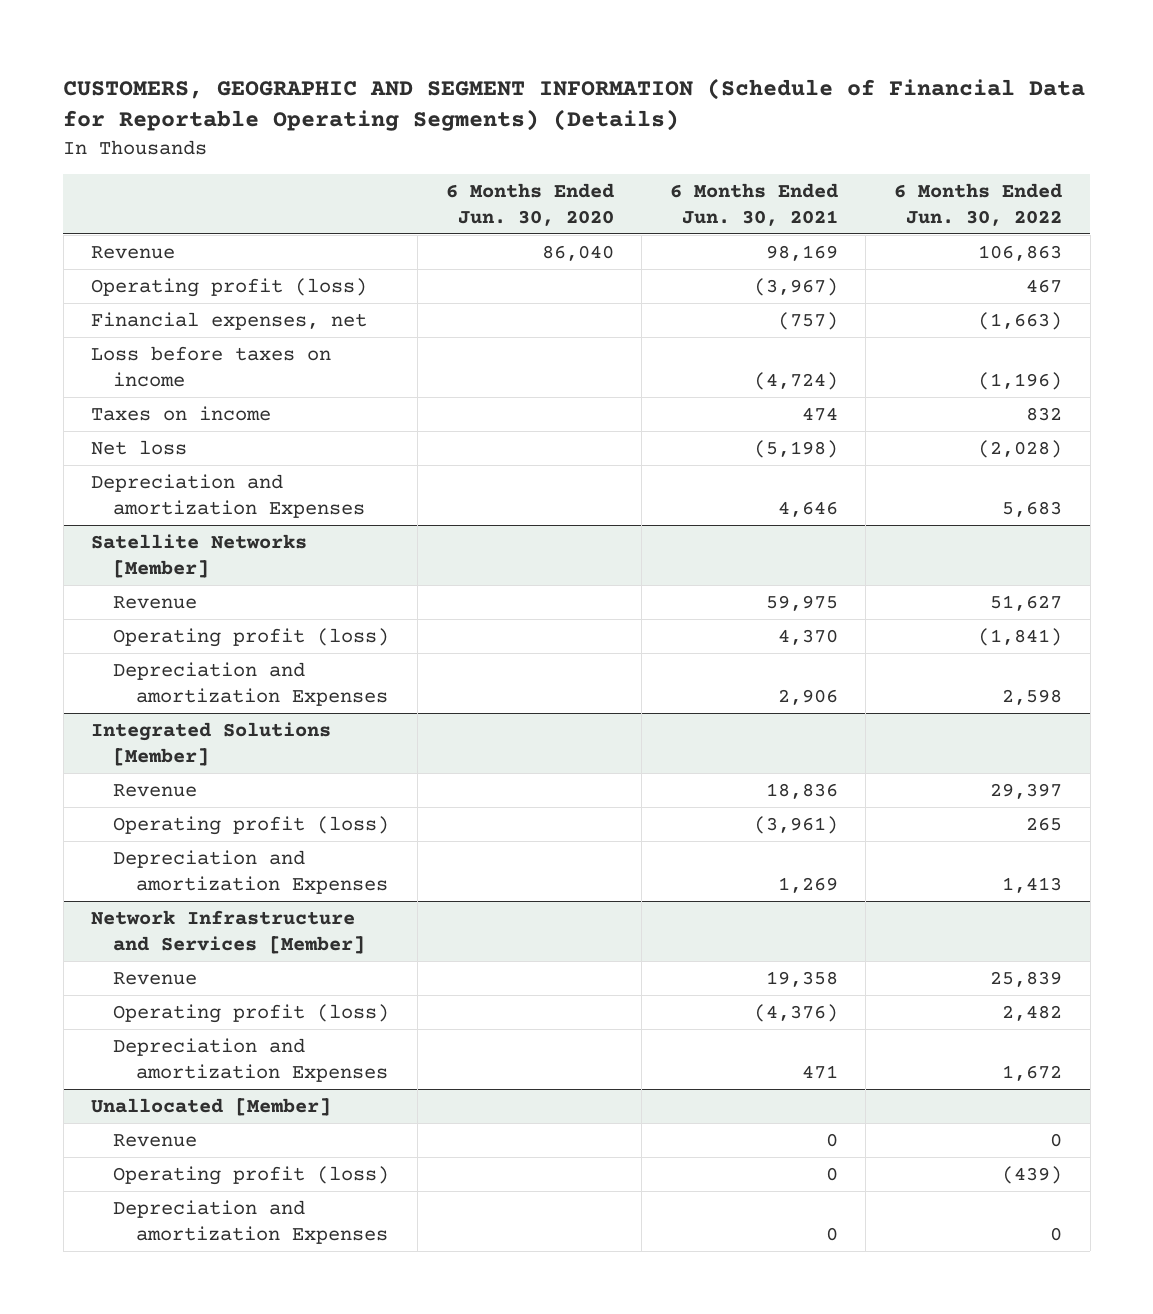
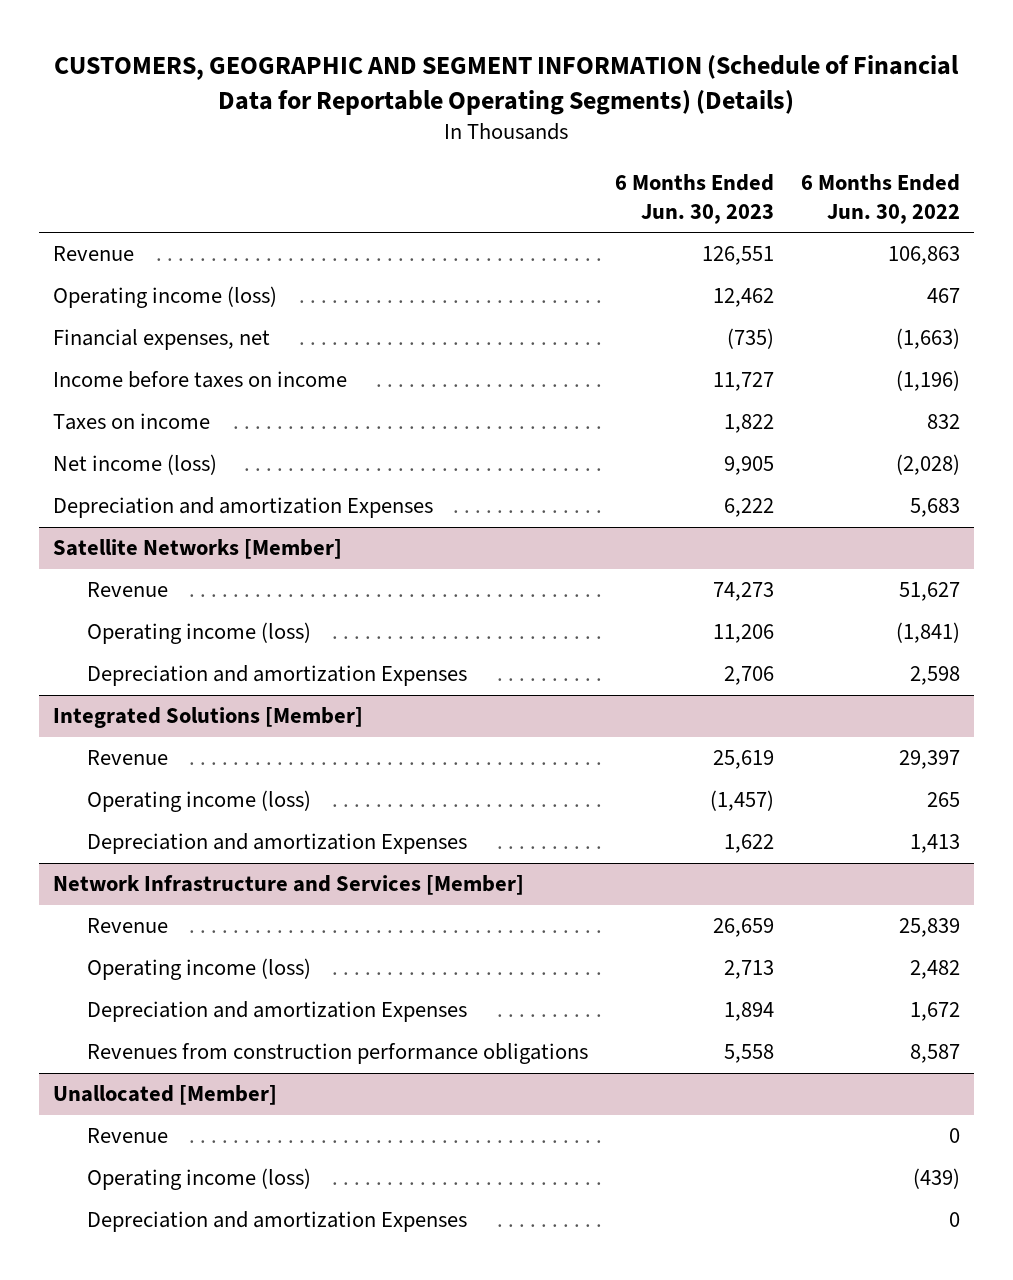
[445,182,614,226] 6 Months Ended Jun. 30, 2020 -> none
[669,182,838,226] 6 Months Ended Jun. 30, 2021 -> none
none -> [615,174,775,224] 6 Months Ended Jun. 30, 2023
[91,277,368,297] Operating profit (loss) -> [52,286,277,309] Operating income (loss)
[91,345,332,387] Loss before taxes on income -> [52,371,347,389] Income before taxes on income
[91,439,188,455] Net loss -> [52,454,217,476] Net income (loss)
[113,627,390,647] Operating profit (loss) -> [87,622,312,645] Operating income (loss)
[113,815,390,835] Operating profit (loss) -> [87,790,312,813] Operating income (loss)
[113,1003,390,1023] Operating profit (loss) -> [87,958,312,981] Operating income (loss)
none -> [87,1043,589,1065] Revenues from construction performance obligations
[113,1165,390,1185] Operating profit (loss) -> [87,1168,312,1191] Operating income (loss)

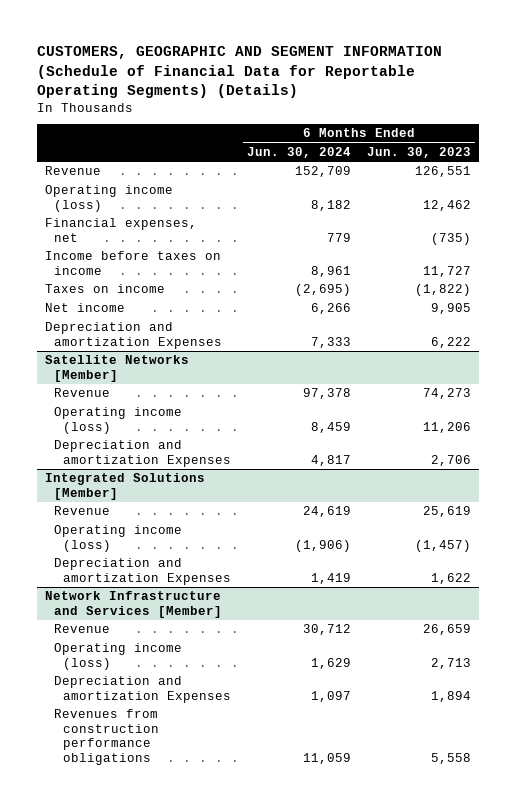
[801,174,961,224] 6 Months Ended Jun. 30, 2022 -> none
none -> [247,146,352,158] Jun. 30, 2024
[724,414,775,434] 1,822 -> [415,284,472,297] (1,822)
[52,454,217,476] Net income (loss) -> [45,303,126,313] Net income
[52,1085,277,1106] Unallocated [Member] -> none
[87,1128,169,1144] Revenue -> none
[87,1168,312,1191] Operating income (loss) -> none
[87,1211,468,1233] Depreciation and amortization Expenses -> none

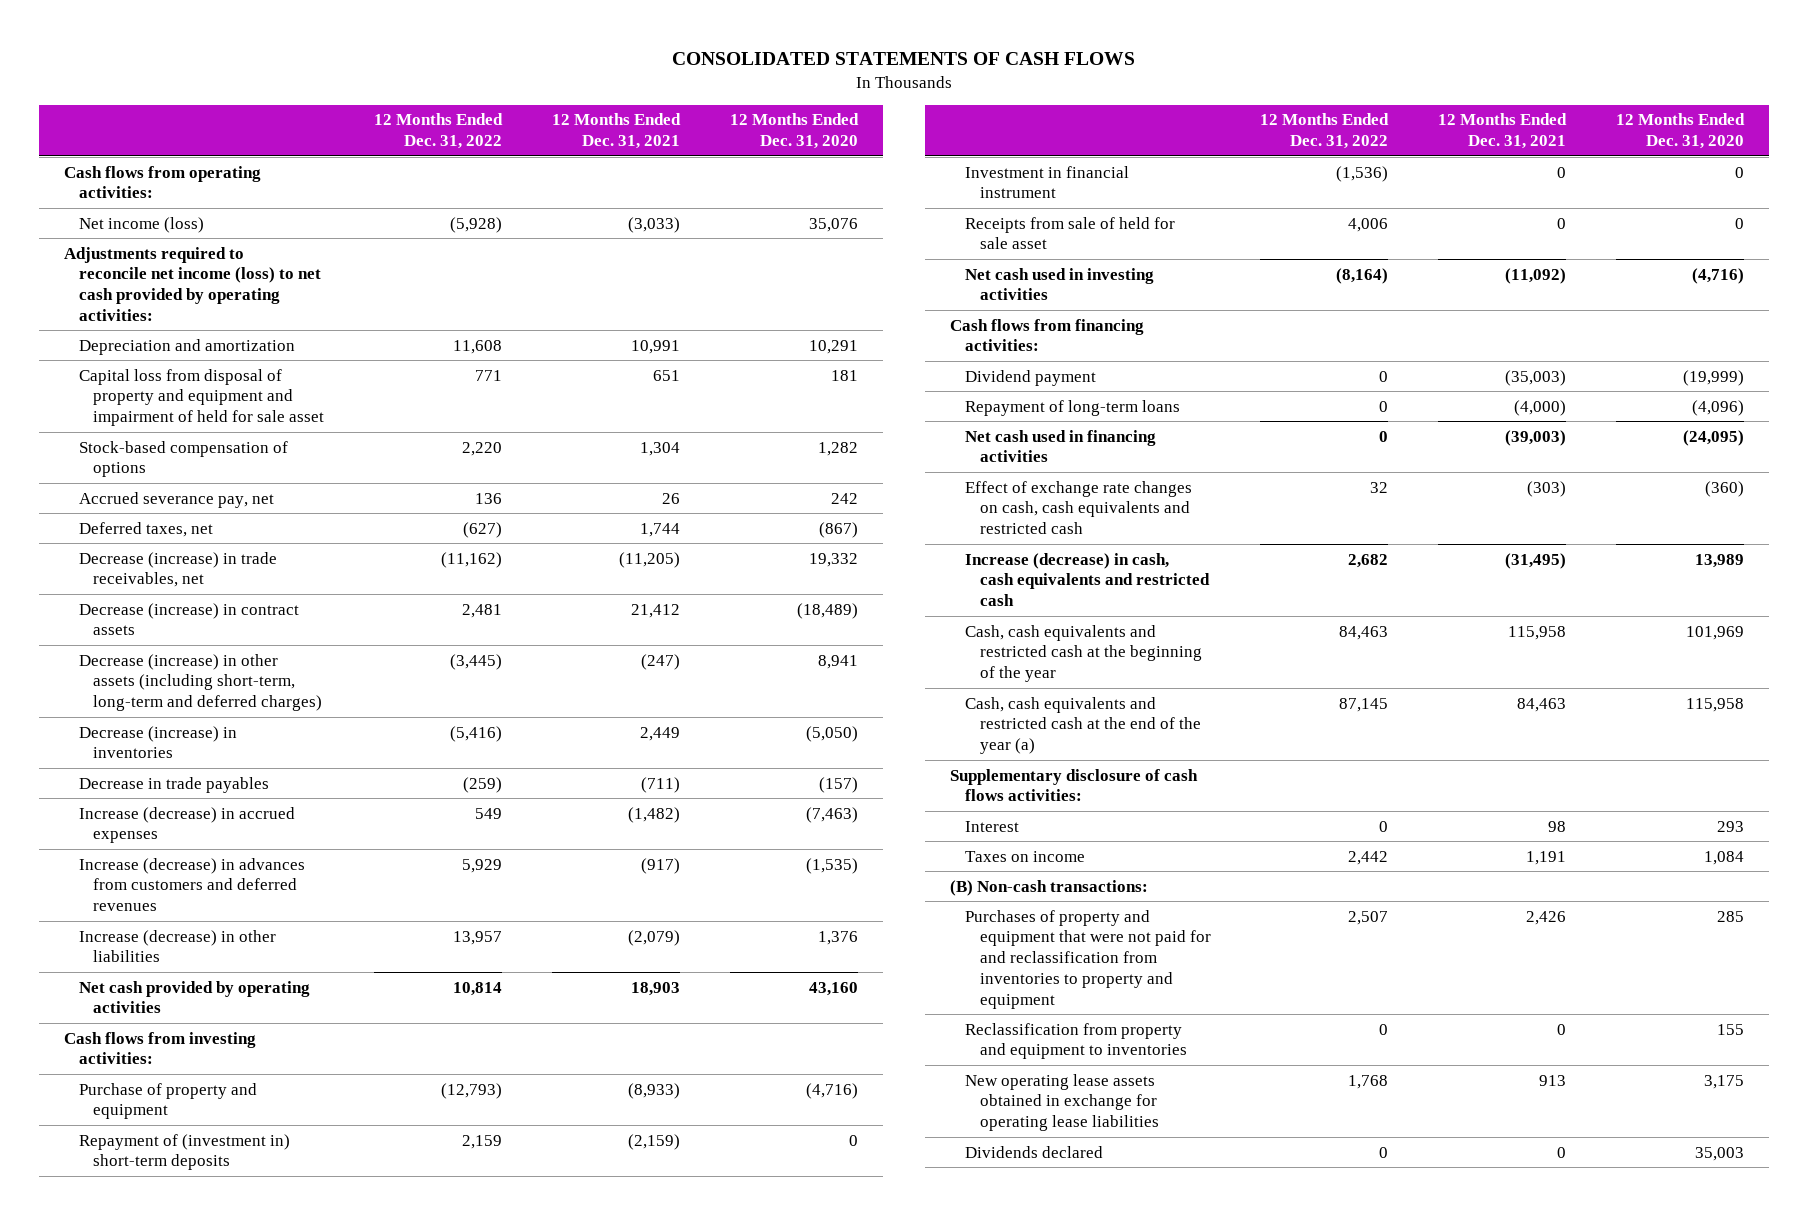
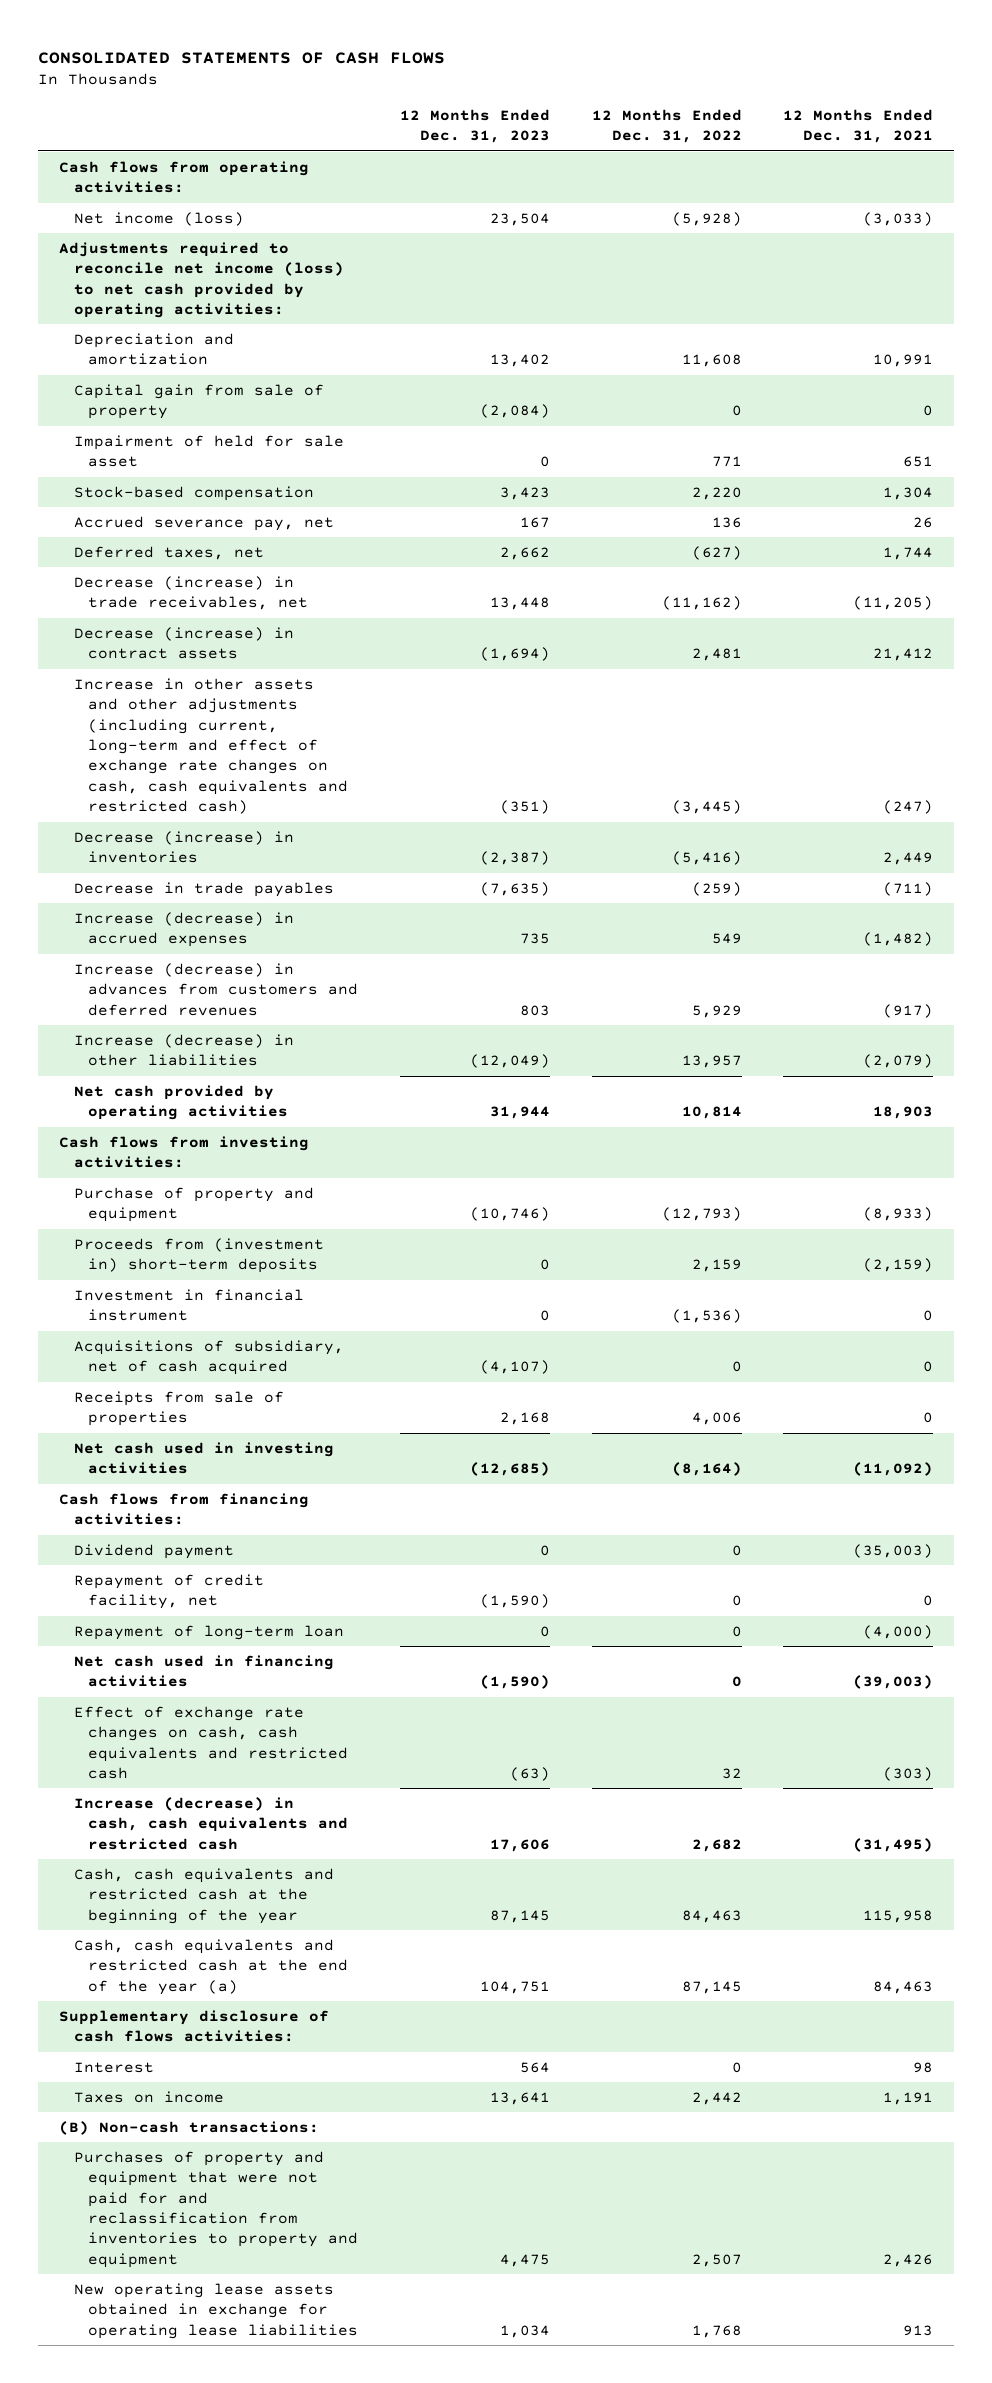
[729,113,859,150] 12 Months Ended Dec. 31, 2020 -> none
none -> [400,108,551,144] 12 Months Ended Dec. 31, 2023
none -> [73,383,324,420] Capital gain from sale of property
[78,368,325,427] Capital loss from disposal of property and equipment and impairment of held for sale asset -> [73,434,344,468] Impairment of held for sale asset
[78,440,288,478] Stock-based compensation of options -> [73,485,314,501] Stock-based compensation
[78,653,323,712] Decrease (increase) in other assets (including short-term, long-term and deferred charges) -> [73,677,349,815] Increase in other assets and other adjustments (including current, long-term and effect of exchange rate changes on cash, cash equivalents and restricted cash)
[78,1133,290,1171] Repayment of (investment in) short-term deposits -> [73,1237,324,1274] Proceeds from (investment in) short-term deposits
none -> [73,1339,344,1376] Acquisitions of subsidiary, net of cash acquired
[964,216,1175,250] Receipts from sale of held for sale asset -> [73,1390,284,1427] Receipts from sale of properties
none -> [73,1573,264,1610] Repayment of credit facility, net
[964,399,1180,416] Repayment of long-term loans -> [73,1624,344,1640] Repayment of long-term loan
[964,1022,1187,1060] Reclassification from property and equipment to inventories -> none
[964,1145,1103,1158] Dividends declared -> none

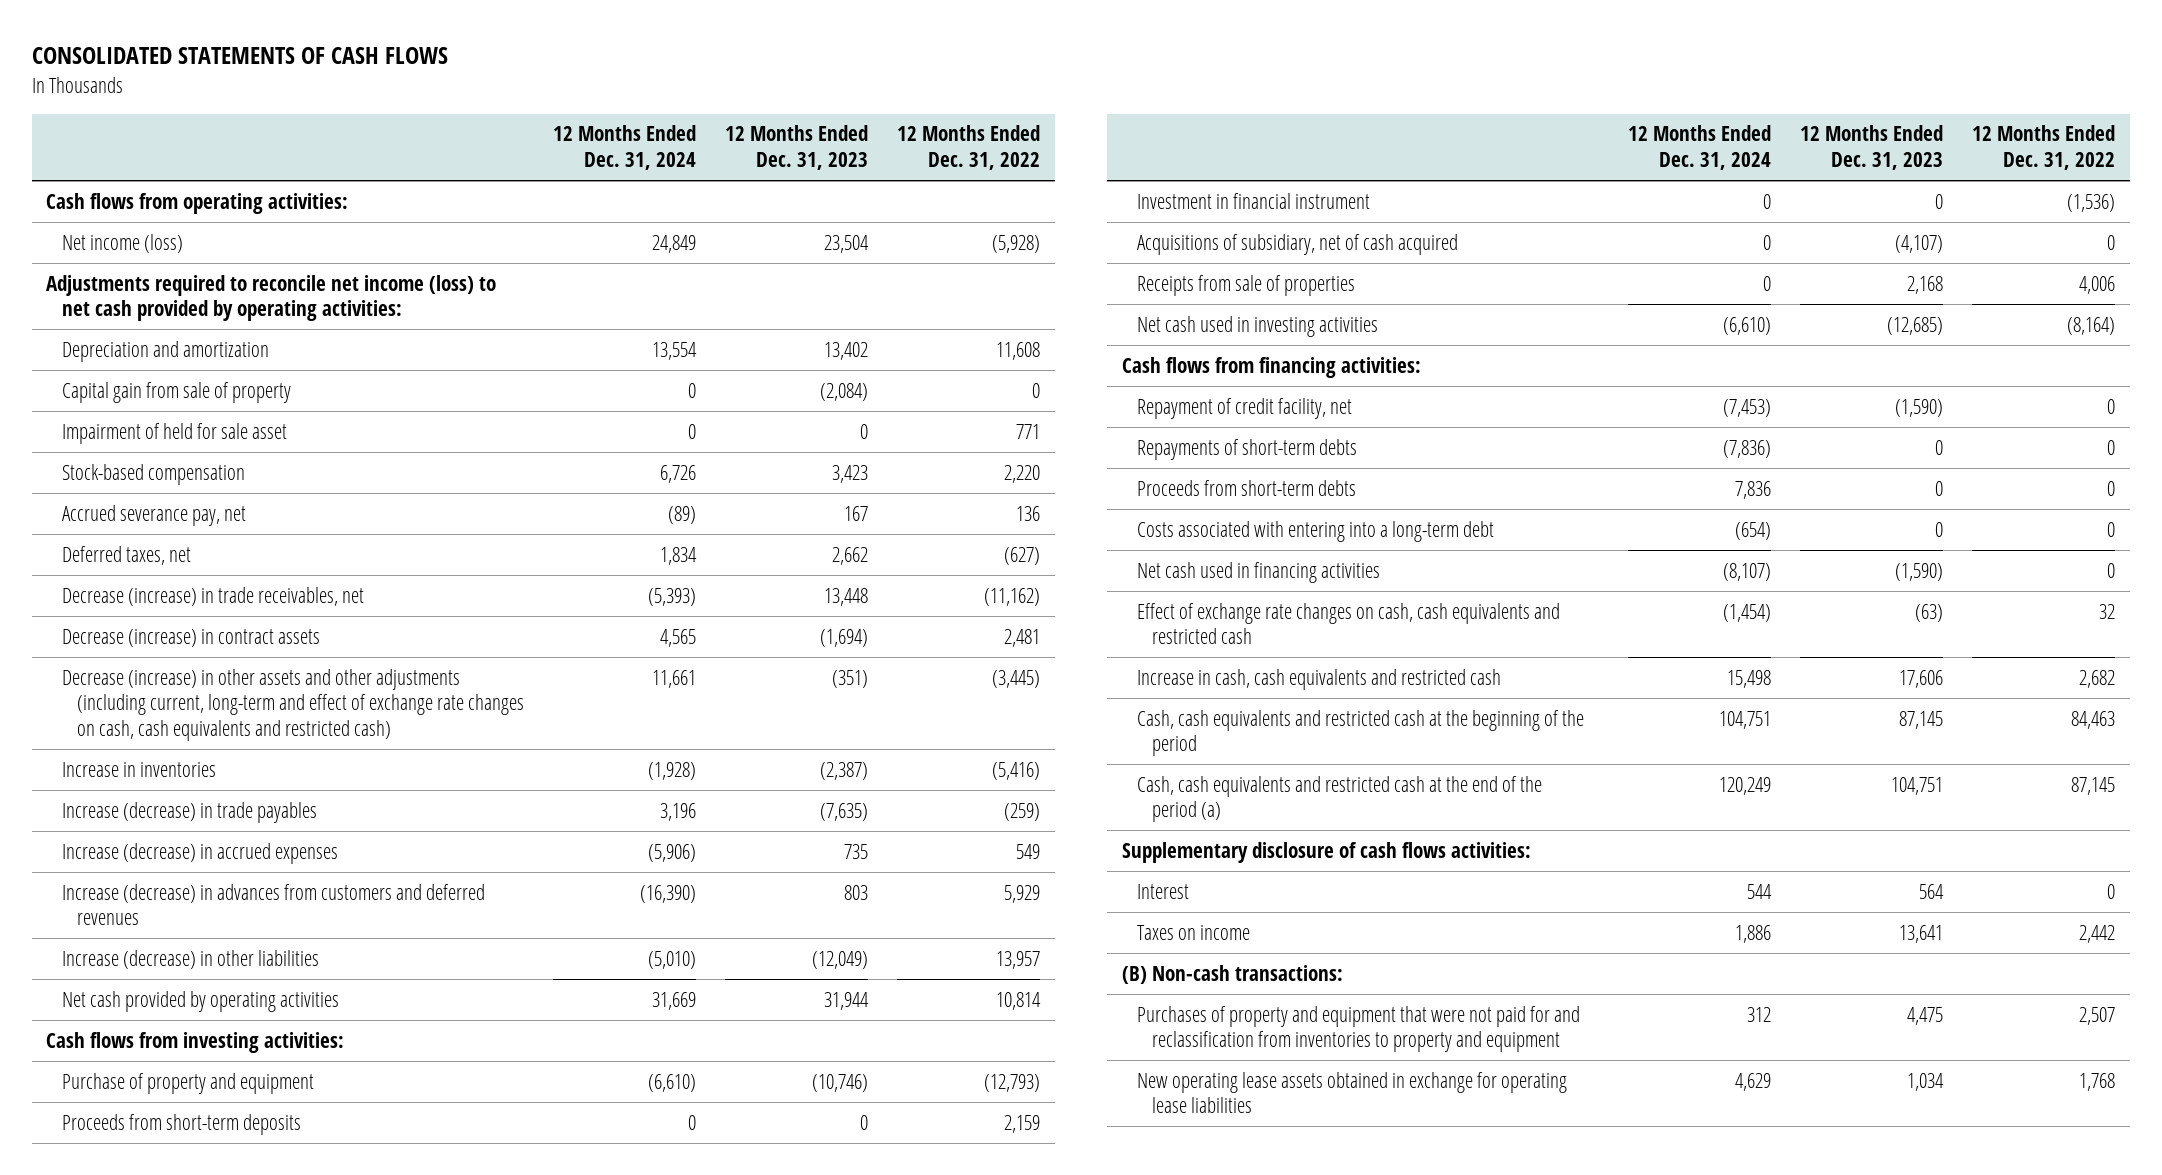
[783,108,934,144] 12 Months Ended Dec. 31, 2021 -> none
none -> [552,125,696,171] 12 Months Ended Dec. 31, 2024
[73,677,349,815] Increase in other assets and other adjustments (including current, long-term and effect of exchange rate changes on cash, cash equivalents and restricted cash) -> [61,668,524,742] Decrease (increase) in other assets and other adjustments (including current, long-term and effect of exchange rate changes on cash, cash equivalents and restricted cash)
[73,830,294,864] Decrease (increase) in inventories -> [61,761,216,777] Increase in inventories
[73,881,334,897] Decrease in trade payables -> [61,801,317,823] Increase (decrease) in trade payables
[73,1237,324,1274] Proceeds from (investment in) short-term deposits -> [61,1113,301,1135] Proceeds from short-term deposits
[73,1543,234,1559] Dividend payment -> none
[73,1624,344,1640] Repayment of long-term loan -> none
none -> [1136,438,1357,460] Repayments of short-term debts
none -> [1136,479,1356,496] Proceeds from short-term debts
none -> [1136,520,1494,542] Costs associated with entering into a long-term debt
[73,1796,349,1850] Increase (decrease) in cash, cash equivalents and restricted cash -> [1136,668,1501,690] Increase in cash, cash equivalents and restricted cash
[73,1867,334,1924] Cash, cash equivalents and restricted cash at the beginning of the year -> [1136,709,1584,757] Cash, cash equivalents and restricted cash at the beginning of the period
[73,1938,349,1995] Cash, cash equivalents and restricted cash at the end of the year (a) -> [1136,775,1542,823] Cash, cash equivalents and restricted cash at the end of the period (a)

